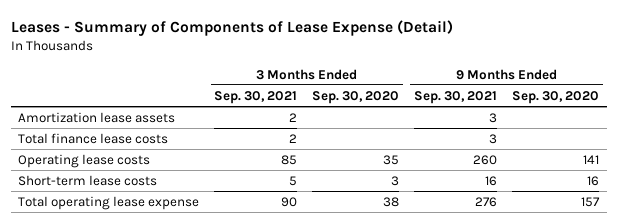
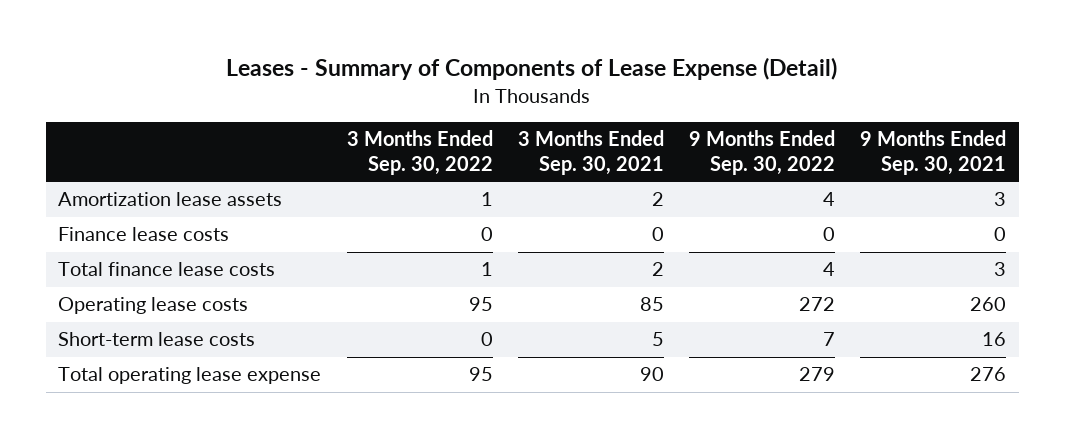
[312,90,400,104] Sep. 30, 2020 -> none
[512,90,600,104] Sep. 30, 2020 -> none
none -> [346,130,493,175] 3 Months Ended Sep. 30, 2022
none -> [688,130,835,175] 9 Months Ended Sep. 30, 2022
none -> [58,227,230,242] Finance lease costs

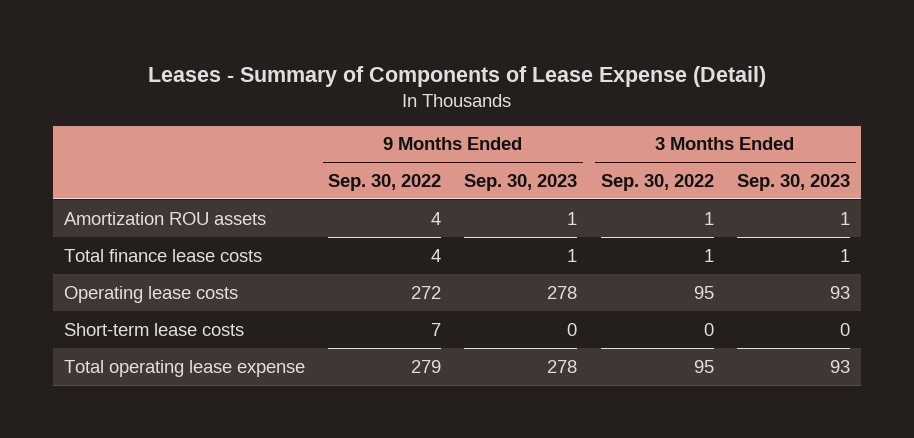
[517,130,664,175] 3 Months Ended Sep. 30, 2021 -> none
[860,130,1007,175] 9 Months Ended Sep. 30, 2021 -> none
none -> [464,173,578,191] Sep. 30, 2023
none -> [736,173,850,191] Sep. 30, 2023
[58,227,230,242] Finance lease costs -> none
[58,192,283,207] Amortization lease assets -> [64,211,267,225] Amortization ROU assets

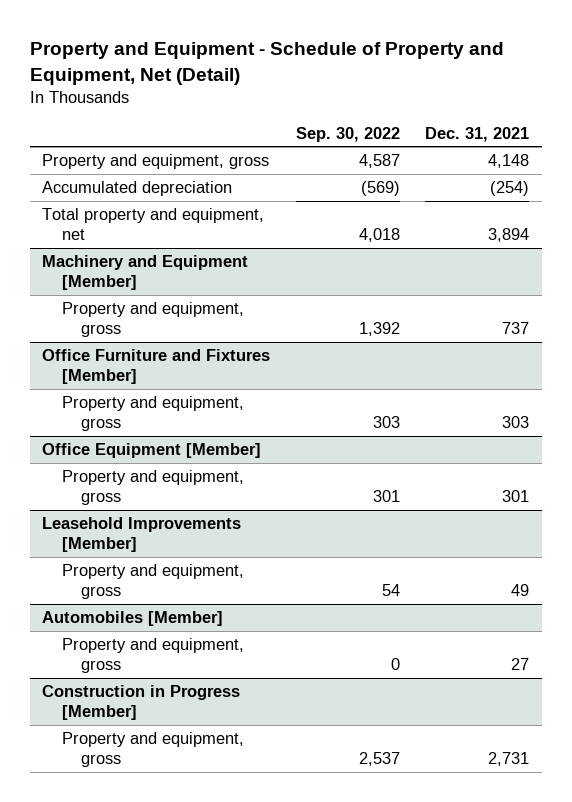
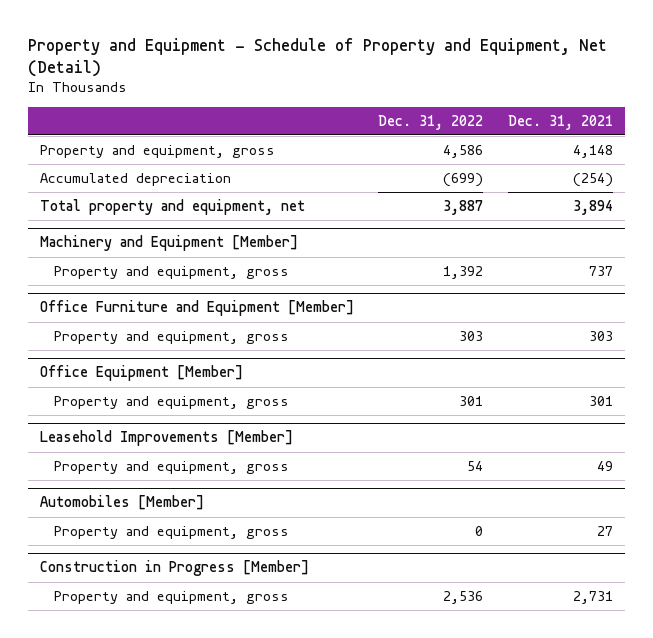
[295,126,400,142] Sep. 30, 2022 -> none
none -> [378,114,484,130] Dec. 31, 2022
[42,349,271,385] Office Furniture and Fixtures [Member] -> [40,300,355,317] Office Furniture and Equipment [Member]

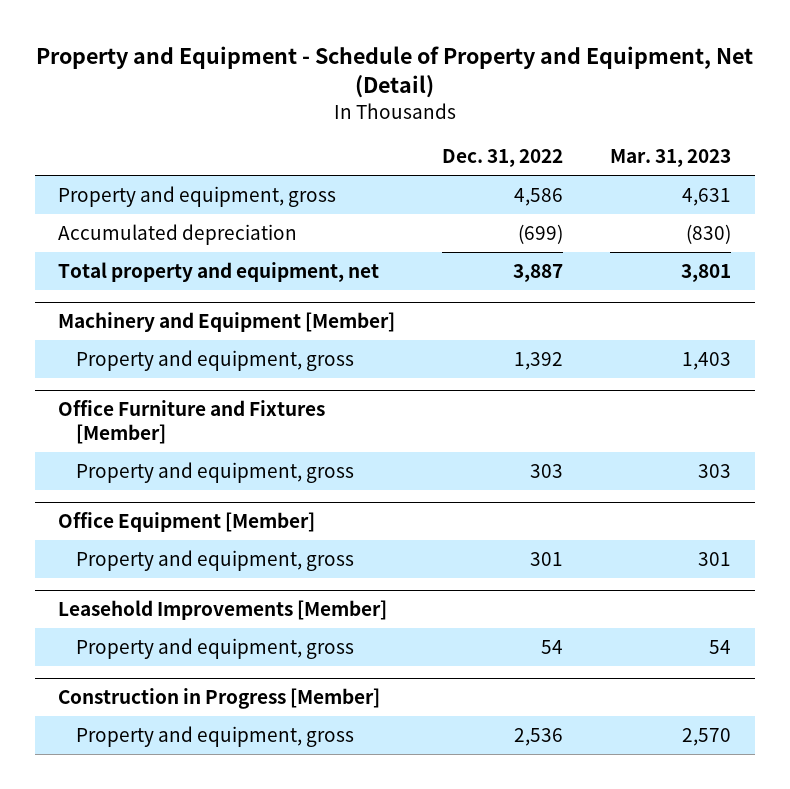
[507,114,613,130] Dec. 31, 2021 -> none
none -> [610,149,732,168] Mar. 31, 2023
[40,300,355,317] Office Furniture and Equipment [Member] -> [58,399,326,445] Office Furniture and Fixtures [Member]
[40,495,205,511] Automobiles [Member] -> none
[53,525,289,539] Property and equipment, gross -> none

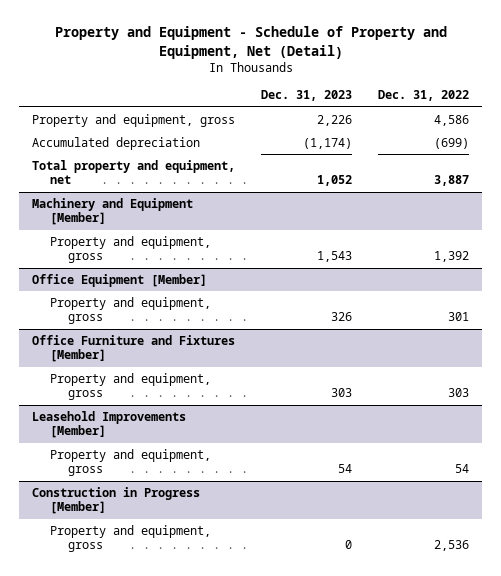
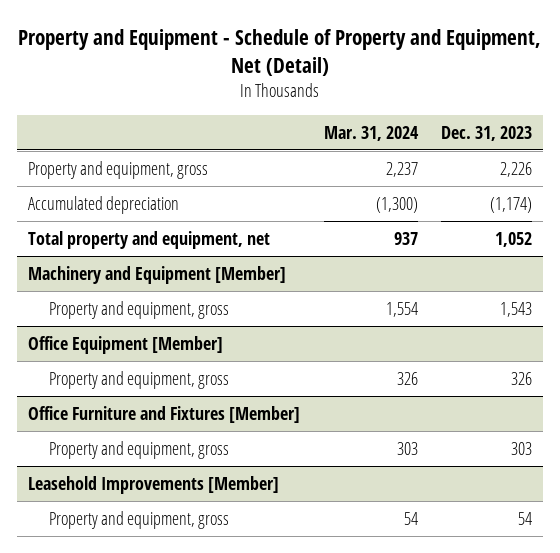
[378,90,470,102] Dec. 31, 2022 -> none
none -> [323,125,419,141] Mar. 31, 2024
[31,486,200,515] Construction in Progress [Member] -> none
[50,524,212,553] Property and equipment, gross -> none

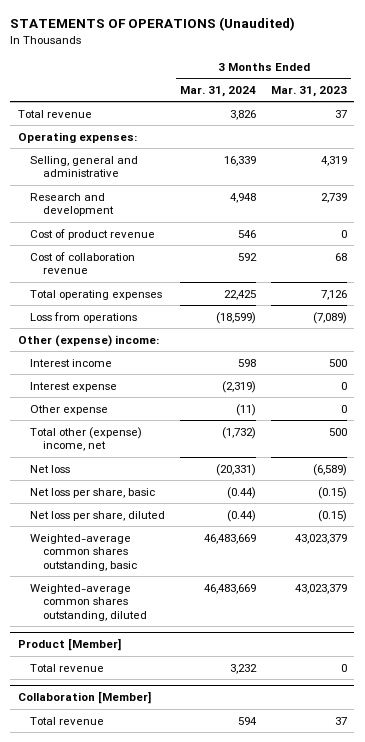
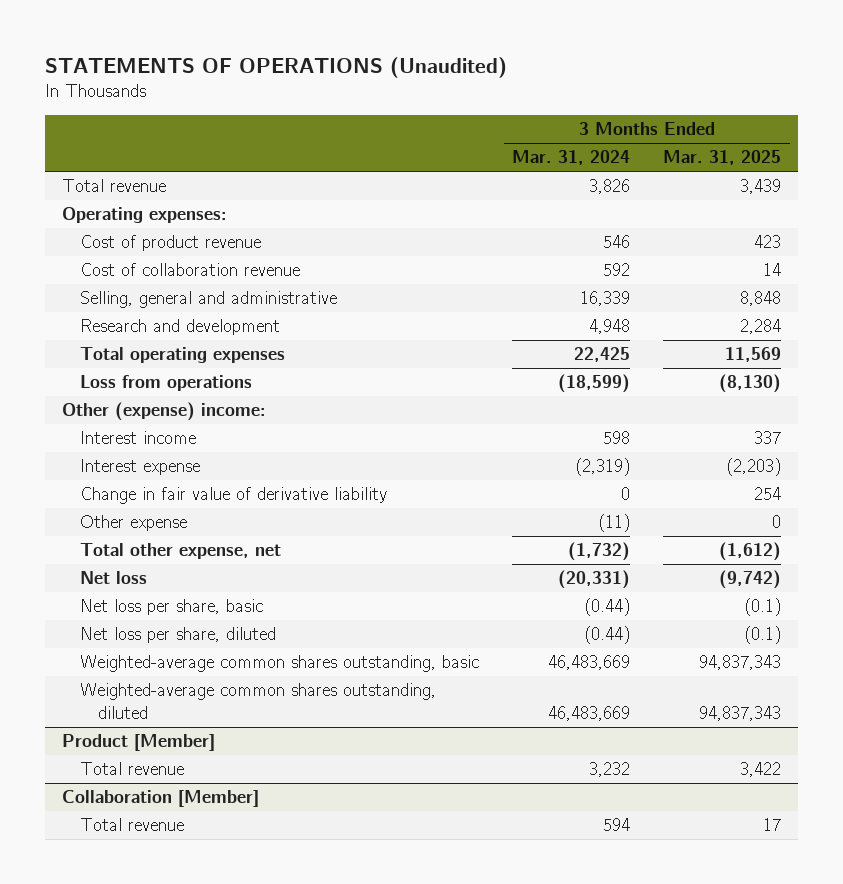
[270,85,347,97] Mar. 31, 2023 -> none
none -> [663,150,782,166] Mar. 31, 2025
[30,155,139,178] Selling, general and administrative -> [79,291,337,309] Selling, general and administrative
[30,192,114,217] Research and development -> [79,319,280,336] Research and development
none -> [79,487,387,505] Change in fair value of derivative liability
[30,426,143,452] Total other (expense) income, net -> [79,543,281,560] Total other expense, net

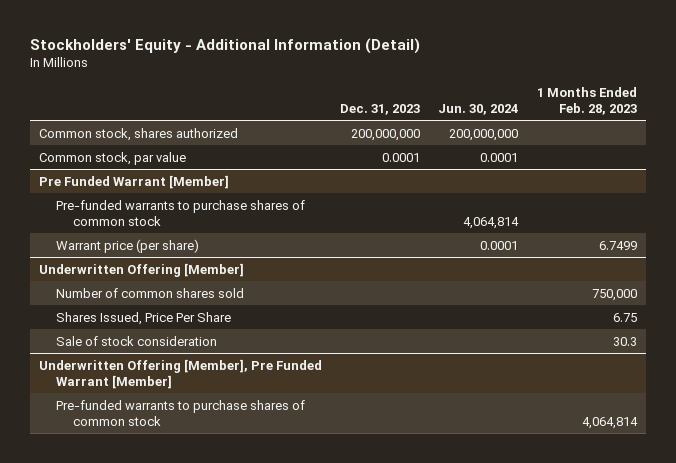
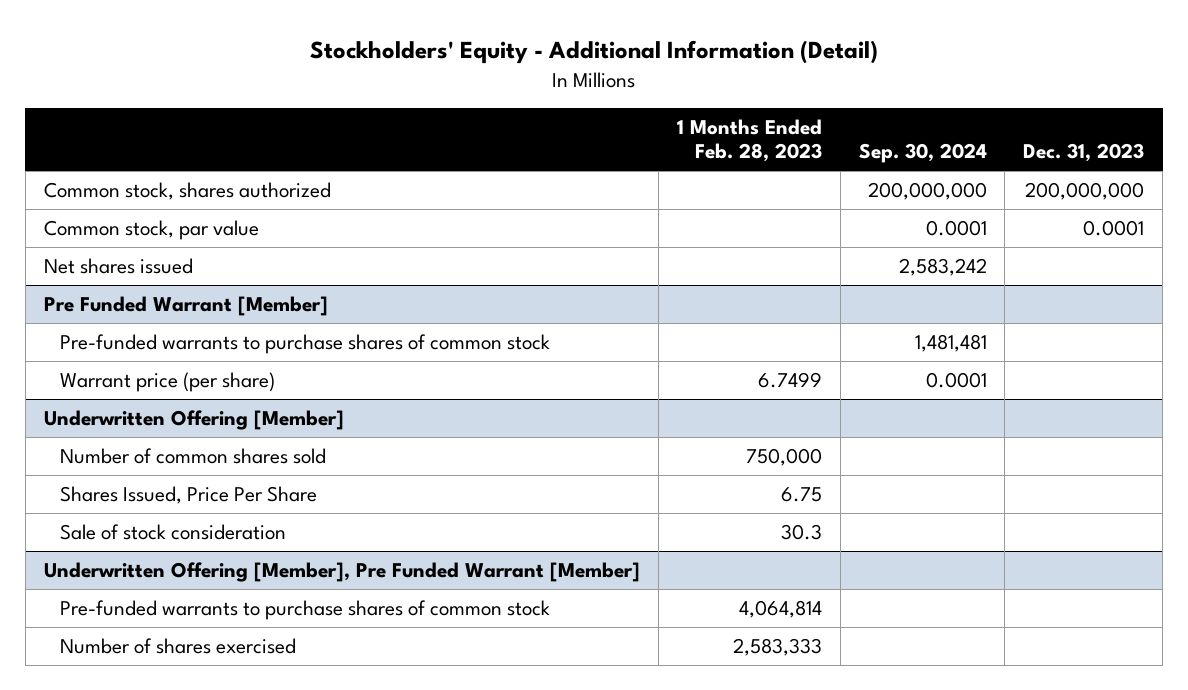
[438,103,519,115] Jun. 30, 2024 -> none
none -> [858,143,987,164] Sep. 30, 2024
none -> [43,257,193,274] Net shares issued
none -> [60,637,297,654] Number of shares exercised

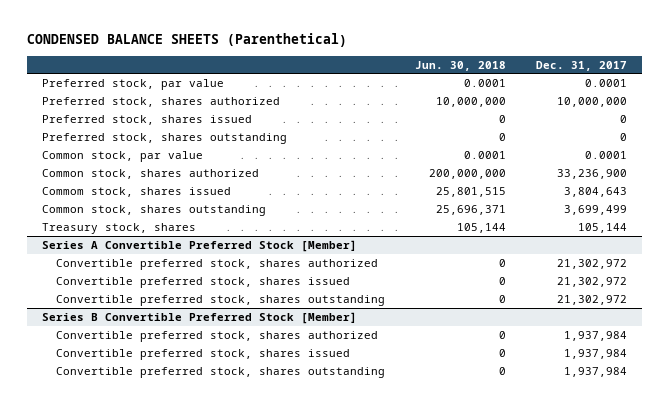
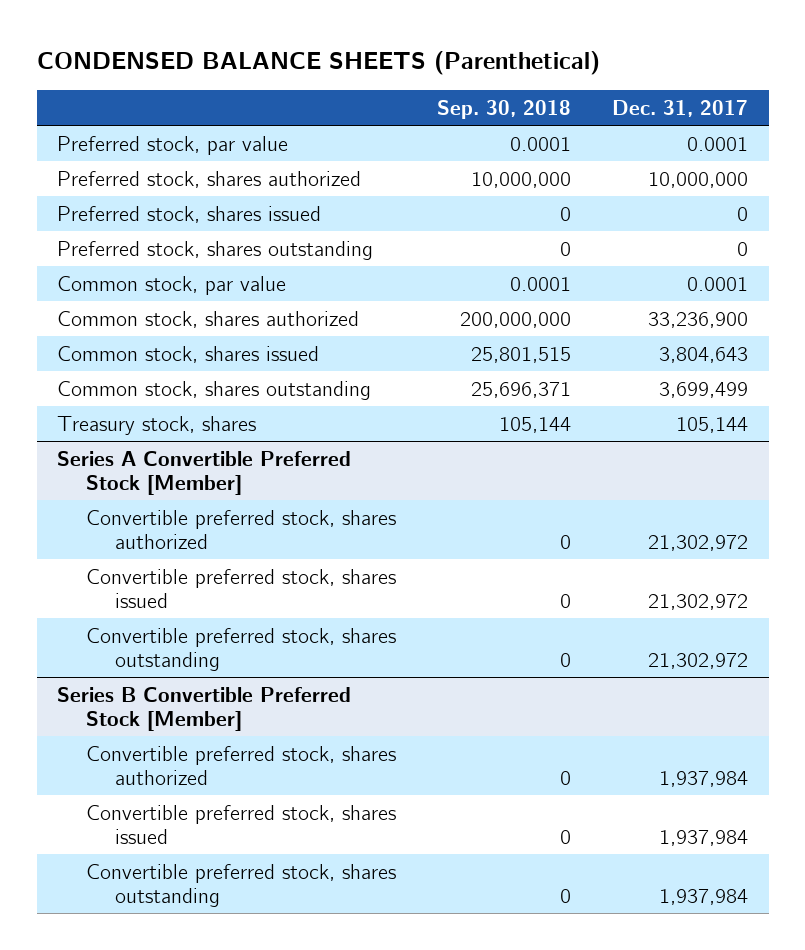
[414,60,506,71] Jun. 30, 2018 -> none
none -> [437,99,572,119] Sep. 30, 2018
[42,186,232,197] Commom stock, shares issued -> [57,345,320,363] Common stock, shares issued

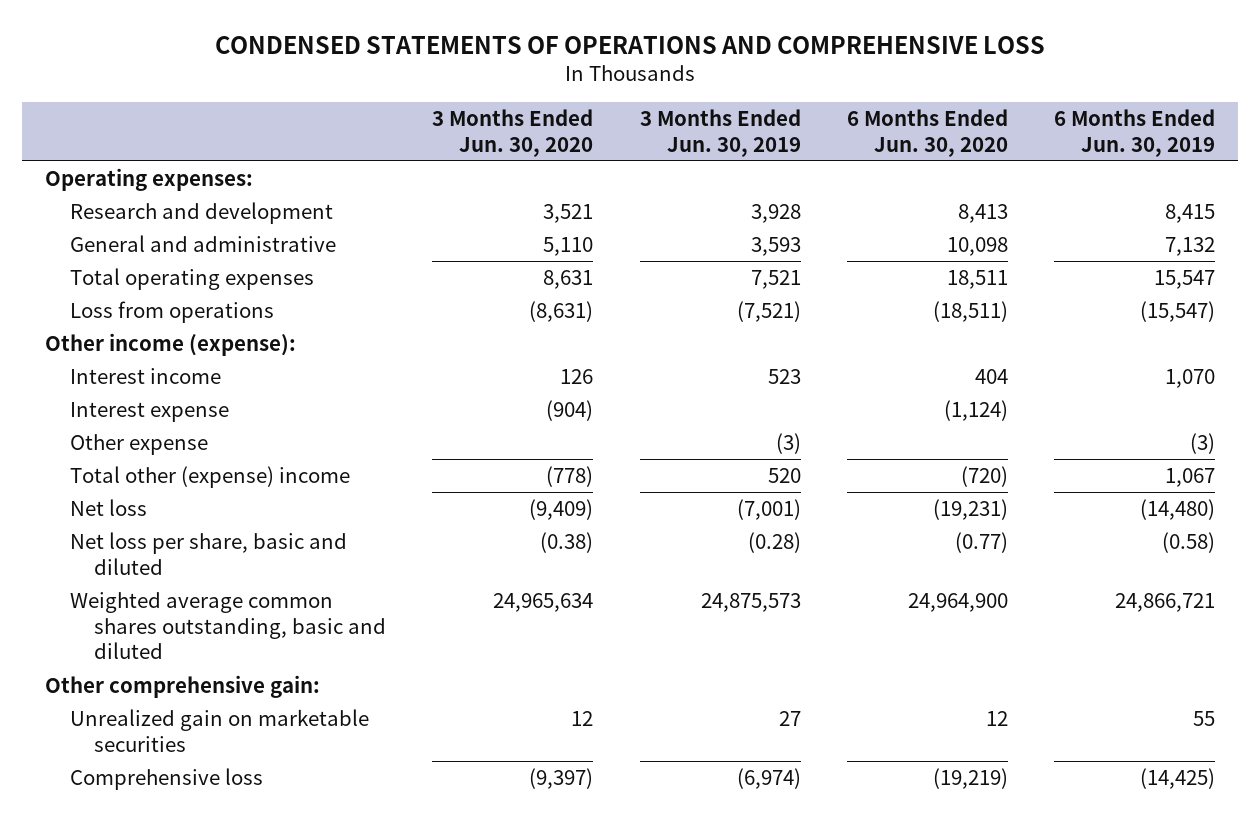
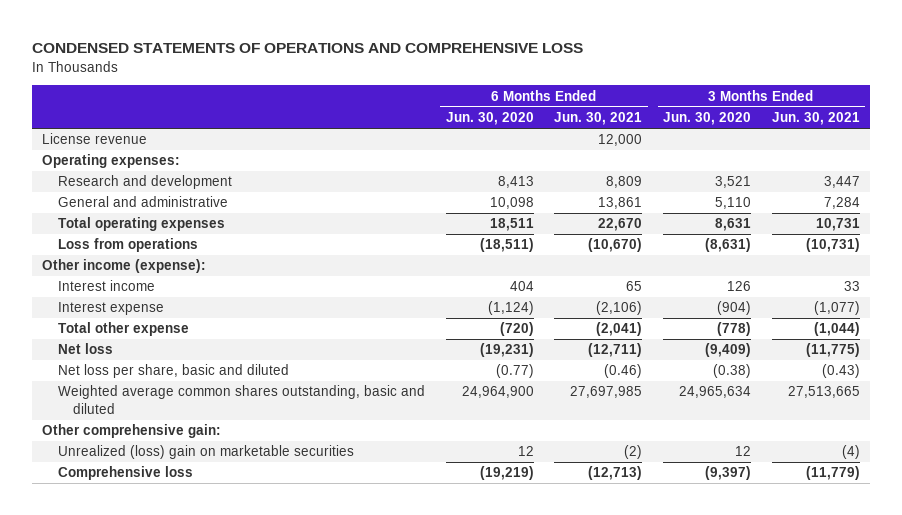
[639,108,801,157] 3 Months Ended Jun. 30, 2019 -> none
[1053,108,1215,157] 6 Months Ended Jun. 30, 2019 -> none
none -> [554,112,643,126] Jun. 30, 2021
none -> [771,112,860,126] Jun. 30, 2021
none -> [42,133,148,145] License revenue
[69,434,208,456] Other expense -> none
[69,466,350,489] Total other (expense) income -> [57,322,189,337] Total other expense
[69,709,369,752] Unrealized gain on marketable securities -> [57,445,354,460] Unrealized (loss) gain on marketable securities

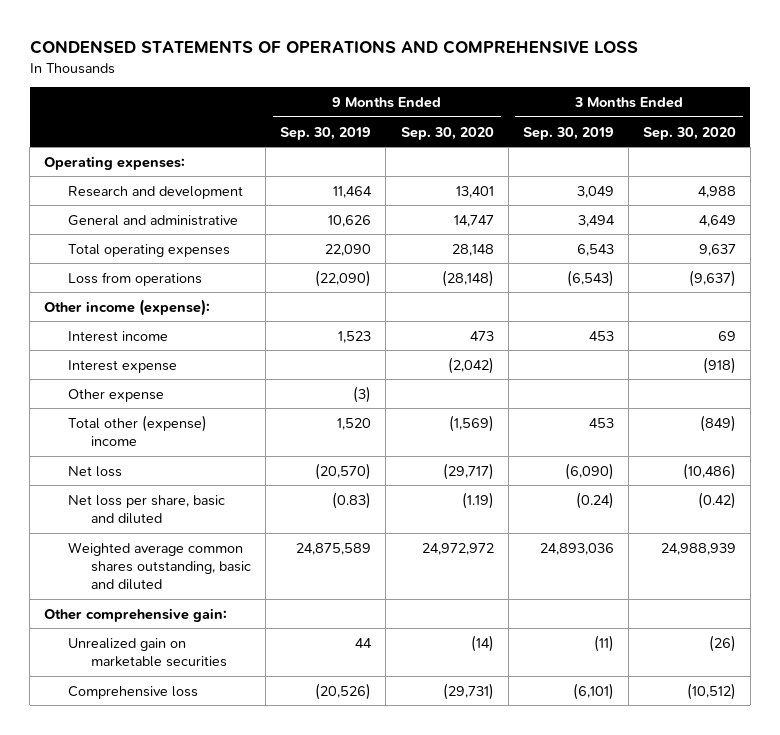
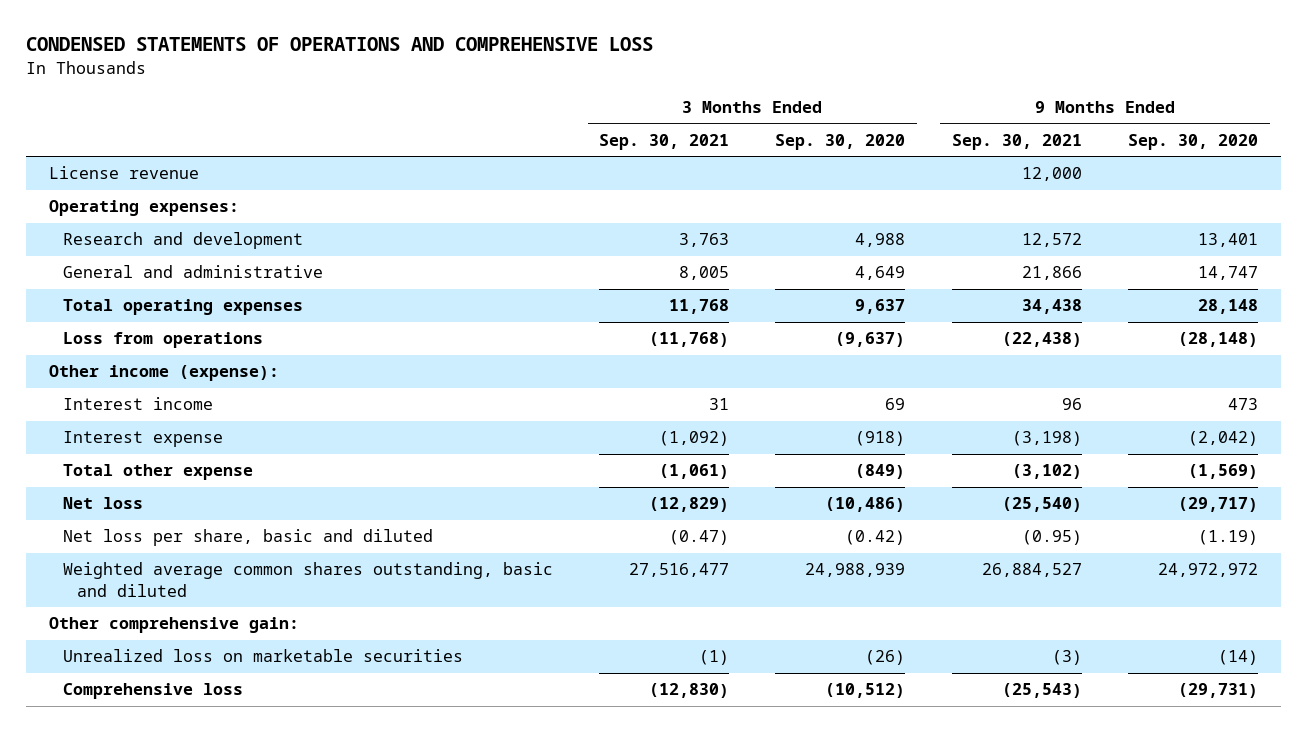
[280,126,372,140] Sep. 30, 2019 -> none
[522,126,614,140] Sep. 30, 2019 -> none
none -> [599,133,730,150] Sep. 30, 2021
none -> [951,133,1082,150] Sep. 30, 2021
none -> [48,166,199,180] License revenue
[67,388,164,402] Other expense -> none
[67,414,207,447] Total other (expense) income -> [62,464,253,481] Total other expense
[67,637,228,668] Unrealized gain on marketable securities -> [62,649,463,663] Unrealized loss on marketable securities

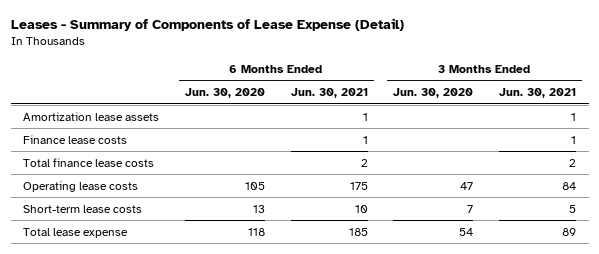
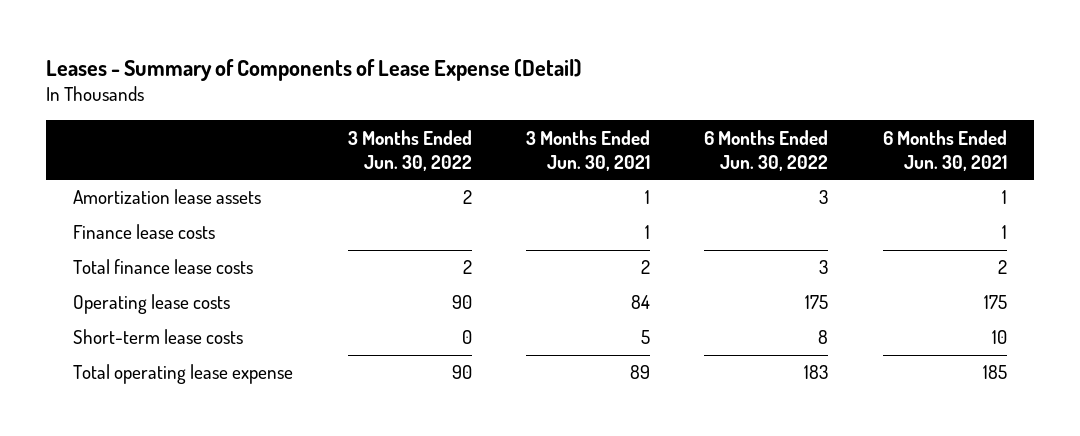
[184,88,265,99] Jun. 30, 2020 -> none
[393,88,474,99] Jun. 30, 2020 -> none
none -> [347,129,472,171] 3 Months Ended Jun. 30, 2022
none -> [704,129,829,171] 6 Months Ended Jun. 30, 2022
[23,227,129,238] Total lease expense -> [73,364,294,385] Total operating lease expense

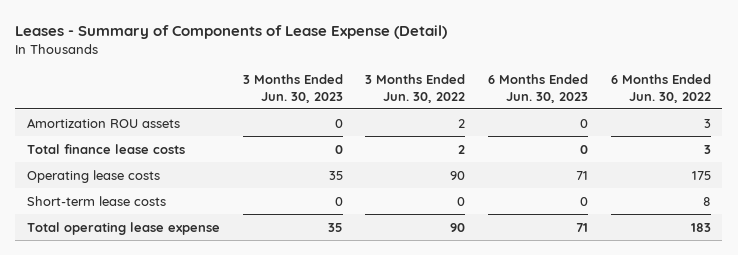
[525,129,650,171] 3 Months Ended Jun. 30, 2021 -> none
[882,129,1007,171] 6 Months Ended Jun. 30, 2021 -> none
none -> [242,74,343,103] 3 Months Ended Jun. 30, 2023
none -> [488,74,589,103] 6 Months Ended Jun. 30, 2023
[73,224,216,240] Finance lease costs -> none
[73,189,262,205] Amortization lease assets -> [26,117,180,128] Amortization ROU assets

